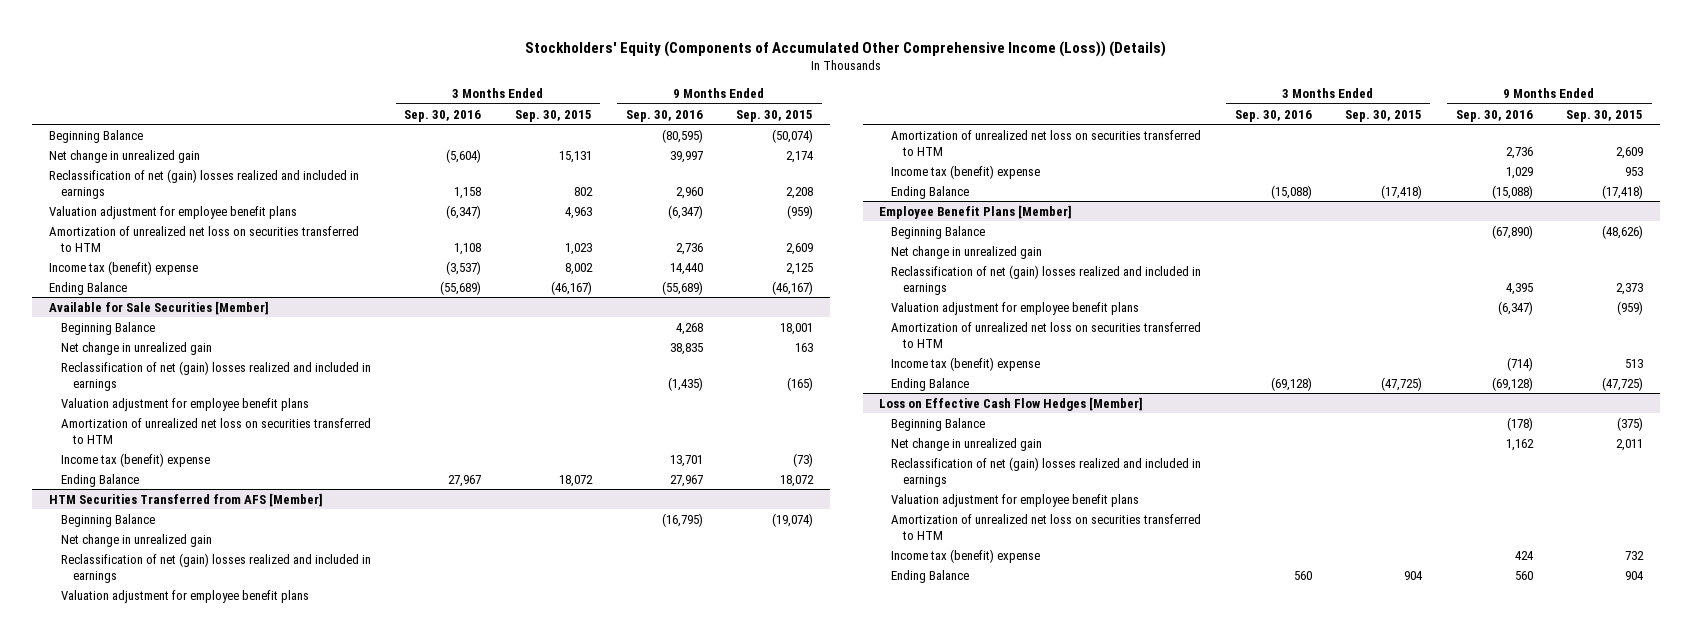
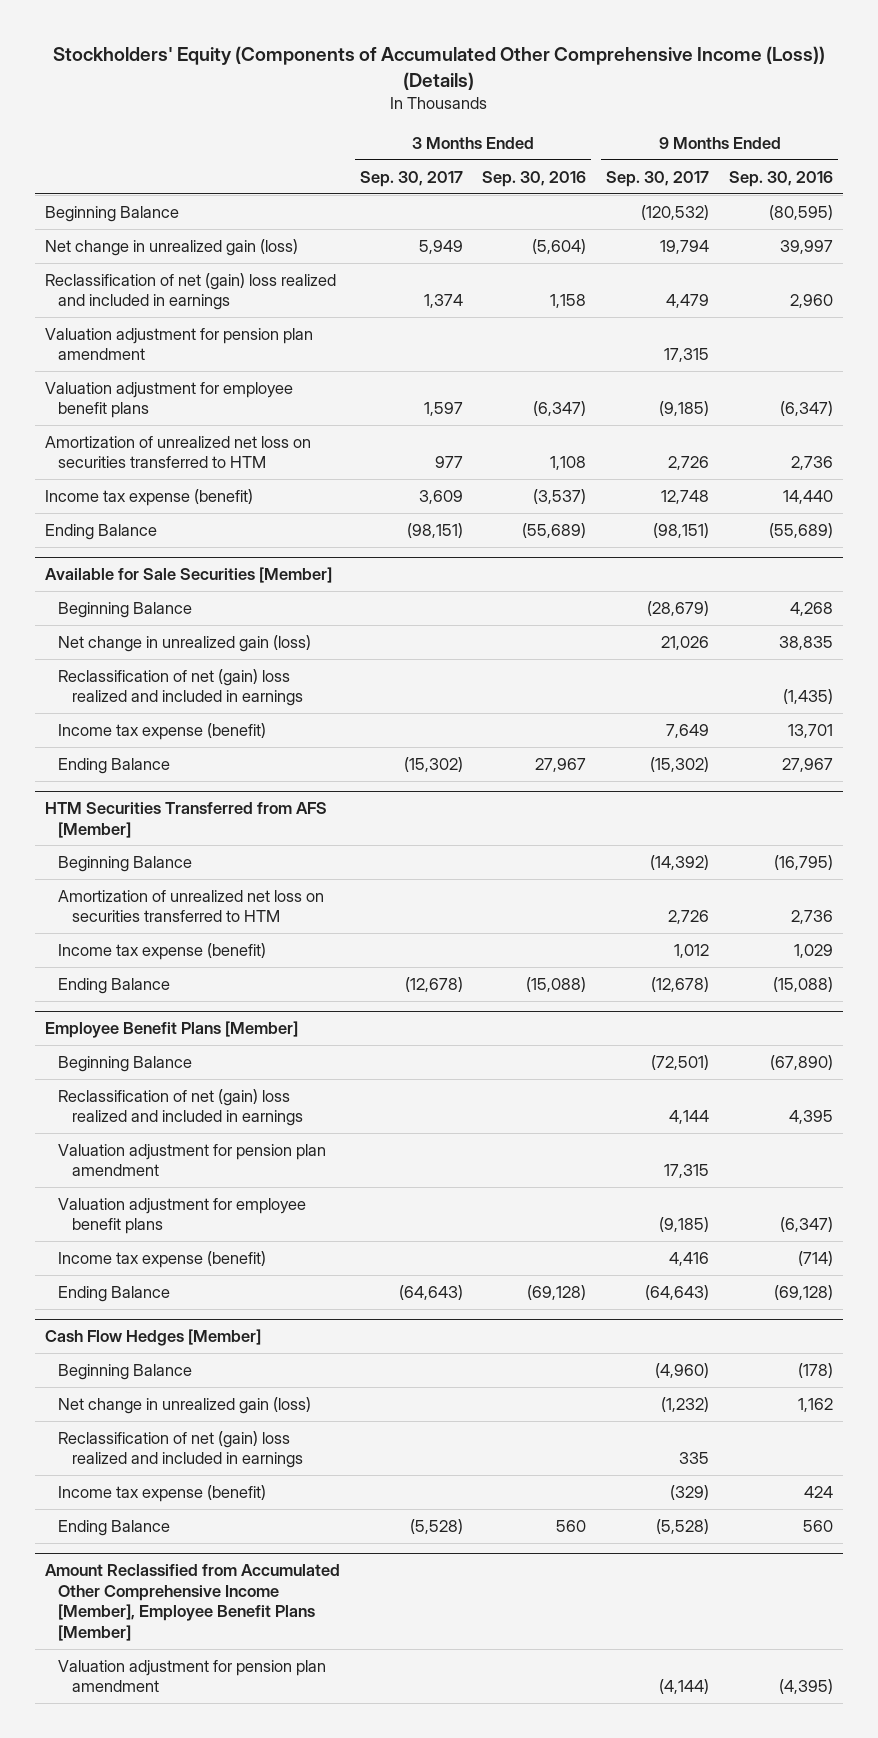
[515,109,593,122] Sep. 30, 2015 -> none
[736,109,814,122] Sep. 30, 2015 -> none
none -> [359,170,463,187] Sep. 30, 2017
none -> [606,170,710,187] Sep. 30, 2017
[49,149,201,163] Net change in unrealized gain -> [45,238,299,256] Net change in unrealized gain (loss)
[49,168,360,199] Reclassification of net (gain) losses realized and included in earnings -> [45,272,337,311] Reclassification of net (gain) loss realized and included in earnings
none -> [45,327,314,361] Valuation adjustment for pension plan amendment
[49,260,199,275] Income tax (benefit) expense -> [45,488,254,506] Income tax expense (benefit)
[60,397,309,411] Valuation adjustment for employee benefit plans -> none
[60,417,371,444] Amortization of unrealized net loss on securities transferred to HTM -> none
[60,341,212,355] Net change in unrealized gain -> [58,634,312,652] Net change in unrealized gain (loss)
[60,360,371,391] Reclassification of net (gain) losses realized and included in earnings -> [58,668,303,707] Reclassification of net (gain) loss realized and included in earnings
[60,452,210,467] Income tax (benefit) expense -> [58,722,267,740] Income tax expense (benefit)
[60,533,212,547] Net change in unrealized gain -> none
[60,552,371,583] Reclassification of net (gain) losses realized and included in earnings -> none
[60,589,309,603] Valuation adjustment for employee benefit plans -> none
[890,164,1040,179] Income tax (benefit) expense -> [58,942,267,960] Income tax expense (benefit)
[890,245,1042,259] Net change in unrealized gain -> none
[890,264,1201,295] Reclassification of net (gain) losses realized and included in earnings -> [58,1088,303,1127] Reclassification of net (gain) loss realized and included in earnings
none -> [58,1143,327,1177] Valuation adjustment for pension plan amendment
[890,321,1201,348] Amortization of unrealized net loss on securities transferred to HTM -> none
[890,356,1040,371] Income tax (benefit) expense -> [58,1250,267,1268] Income tax expense (benefit)
[879,396,1144,411] Loss on Effective Cash Flow Hedges [Member] -> [45,1329,262,1347] Cash Flow Hedges [Member]
[890,493,1139,507] Valuation adjustment for employee benefit plans -> none
[890,513,1201,540] Amortization of unrealized net loss on securities transferred to HTM -> none
[890,437,1042,451] Net change in unrealized gain -> [58,1396,312,1414] Net change in unrealized gain (loss)
[890,456,1201,487] Reclassification of net (gain) losses realized and included in earnings -> [58,1430,303,1469] Reclassification of net (gain) loss realized and included in earnings
[890,548,1040,563] Income tax (benefit) expense -> [58,1484,267,1502] Income tax expense (benefit)
none -> [45,1564,341,1641] Amount Reclassified from Accumulated Other Comprehensive Income [Member], Employee Benefit Plans [Member]
none -> [58,1659,327,1693] Valuation adjustment for pension plan amendment

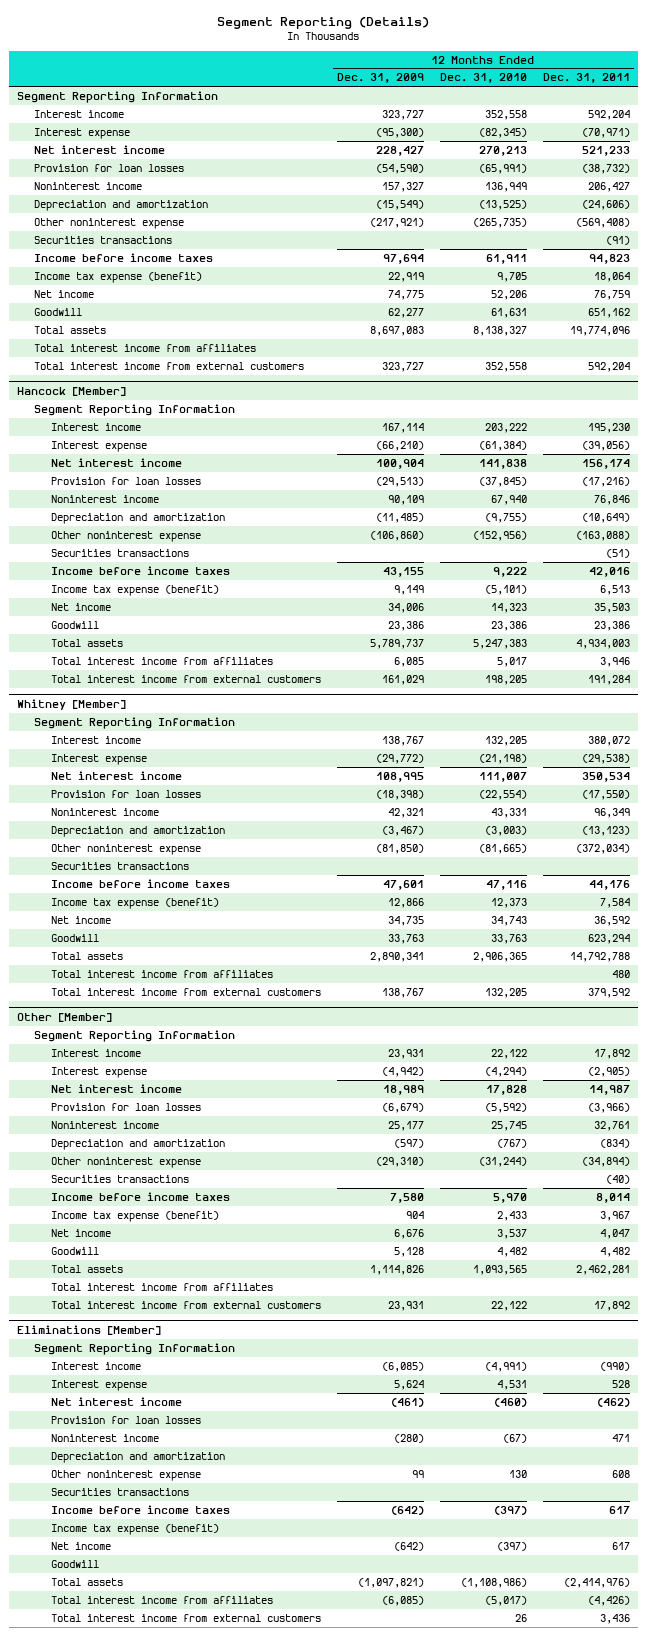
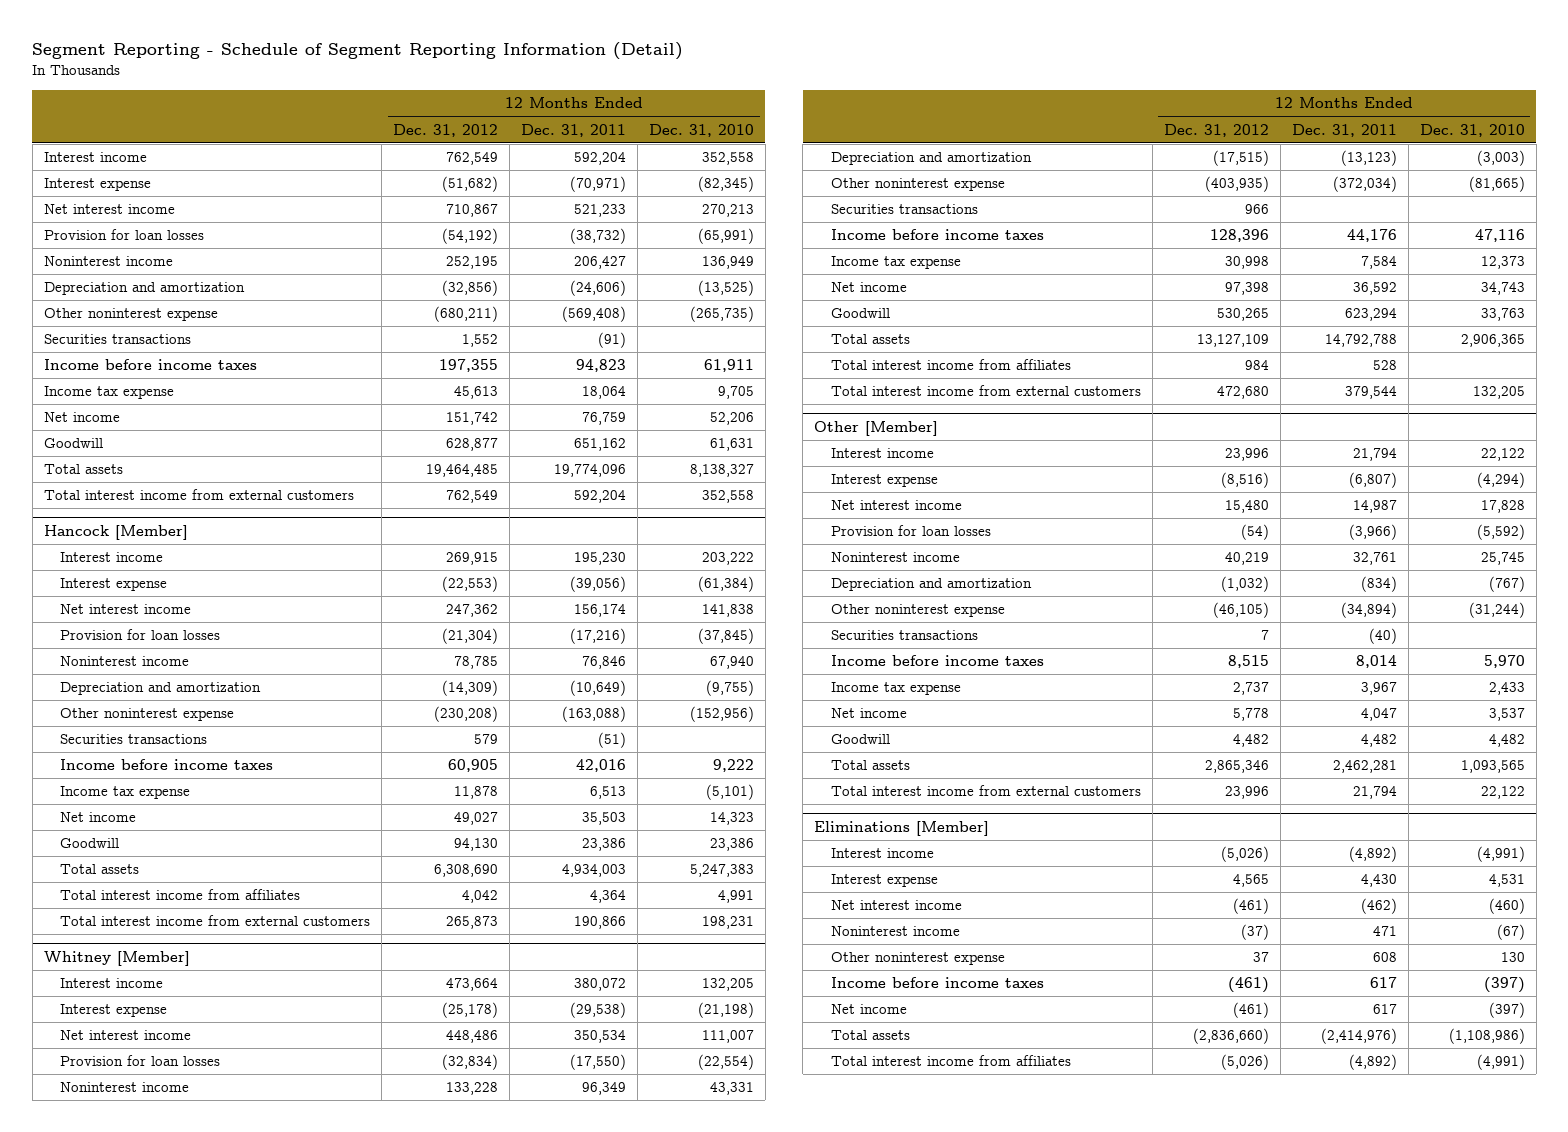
[217,16,430,29] Segment Reporting (Details) -> [32,42,684,61] Segment Reporting - Schedule of Segment Reporting Information (Detail)
[336,73,424,84] Dec. 31, 2009 -> none
none -> [393,123,499,137] Dec. 31, 2012
[17,90,219,103] Segment Reporting Information -> none
[33,271,202,283] Income tax expense (benefit) -> [43,386,174,400] Income tax expense
[33,343,256,352] Total interest income from affiliates -> none
[33,403,235,416] Segment Reporting Information -> none
[50,584,219,596] Income tax expense (benefit) -> [60,786,191,800] Income tax expense
[496,656,527,667] 5,017 -> [718,890,755,904] 4,991
[599,656,630,667] 3,946 -> [590,890,627,904] 4,364
[484,674,527,685] 198,205 -> [702,916,755,930] 198,231
[587,674,630,685] 191,284 -> [574,916,627,930] 190,866
[33,716,235,729] Segment Reporting Information -> none
[50,897,219,909] Income tax expense (benefit) -> [830,256,961,270] Income tax expense
[611,969,630,978] 480 -> [1372,360,1397,371] 528
[587,987,630,998] 379,592 -> [1344,386,1397,400] 379,544
[33,1029,235,1042] Segment Reporting Information -> none
[593,1048,630,1059] 17,892 -> [1352,448,1397,462] 21,794
[587,1066,630,1077] (2,905) -> [1348,472,1397,489] (6,807)
[50,1210,219,1222] Income tax expense (benefit) -> [830,682,961,696] Income tax expense
[50,1282,273,1291] Total interest income from affiliates -> none
[593,1300,630,1311] 17,892 -> [1352,786,1397,800] 21,794
[33,1342,235,1355] Segment Reporting Information -> none
[599,1361,630,1371] (990) -> [1348,846,1397,863] (4,892)
[611,1379,630,1388] 528 -> [1360,874,1397,888] 4,430
[50,1415,201,1424] Provision for loan losses -> none
[50,1451,225,1463] Depreciation and amortization -> none
[50,1487,189,1496] Securities transactions -> none
[50,1523,219,1535] Income tax expense (benefit) -> none
[50,1559,99,1568] Goodwill -> none
[50,1613,321,1622] Total interest income from external customers -> none
[484,1595,527,1606] (5,017) -> [1476,1054,1525,1071] (4,991)
[587,1595,630,1606] (4,426) -> [1348,1054,1397,1071] (4,892)

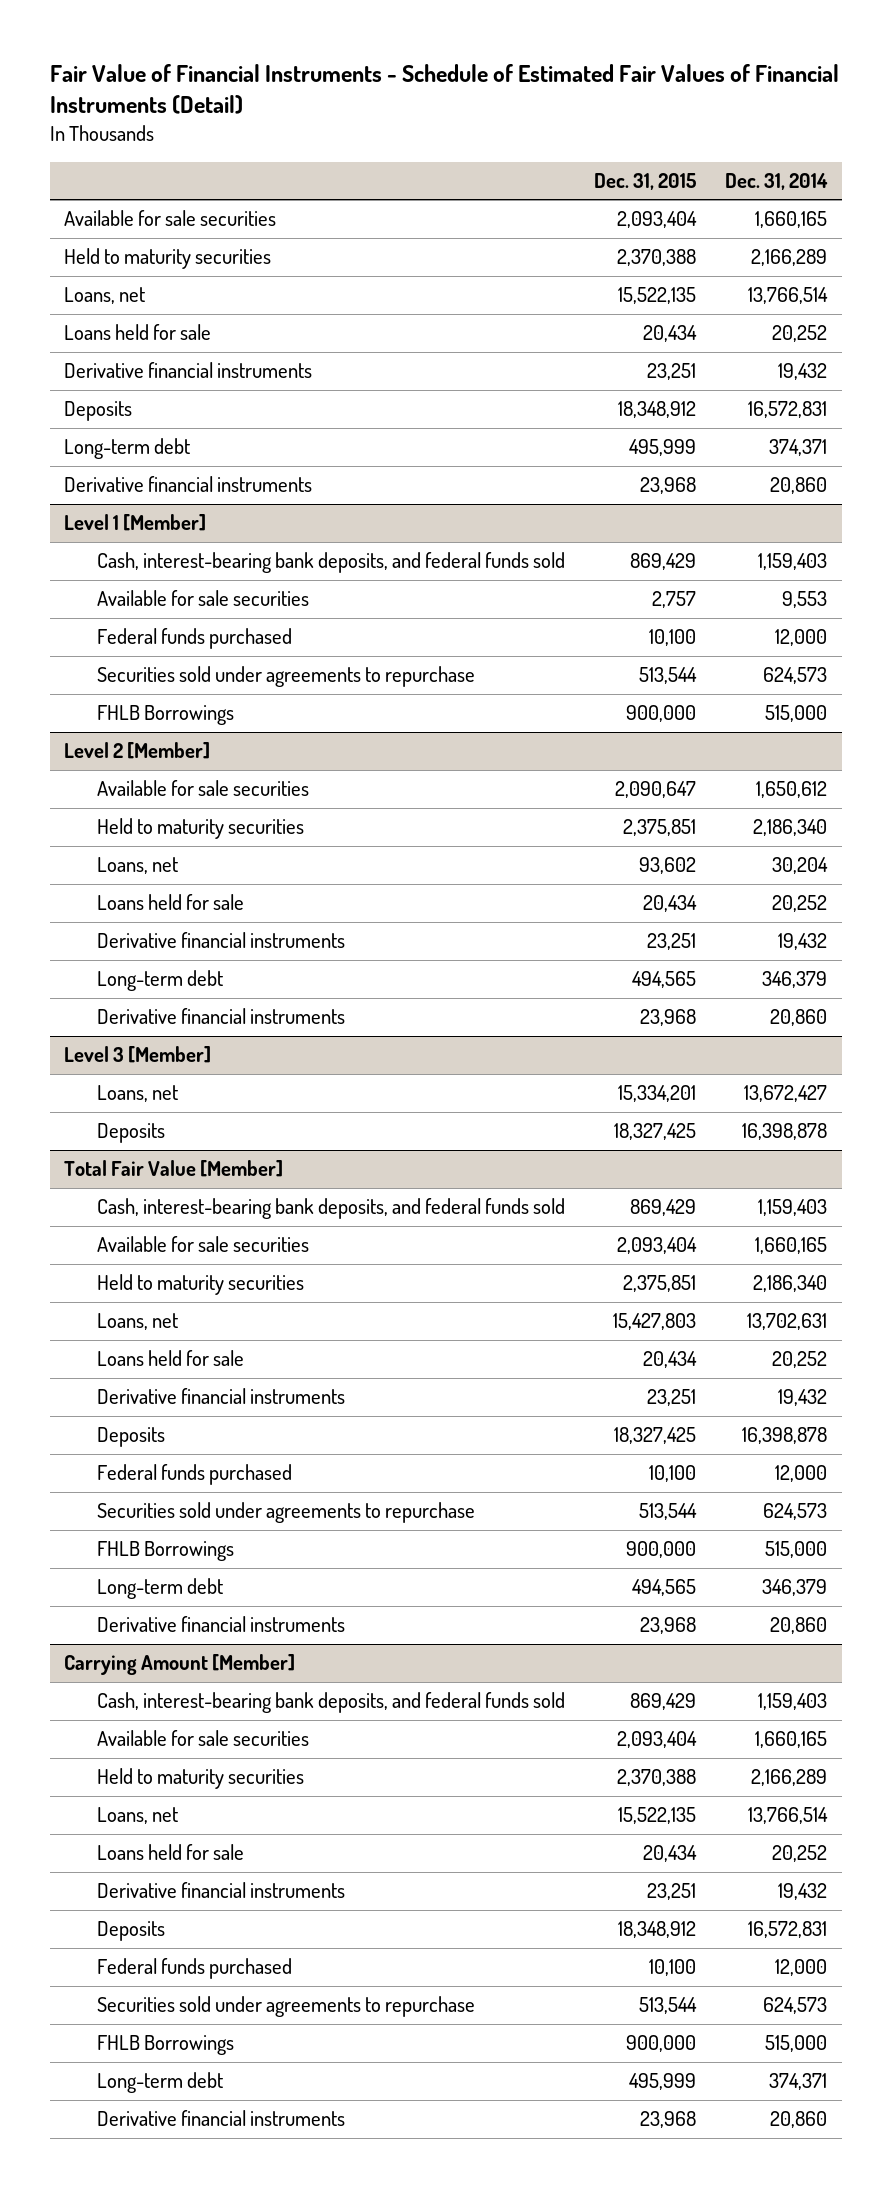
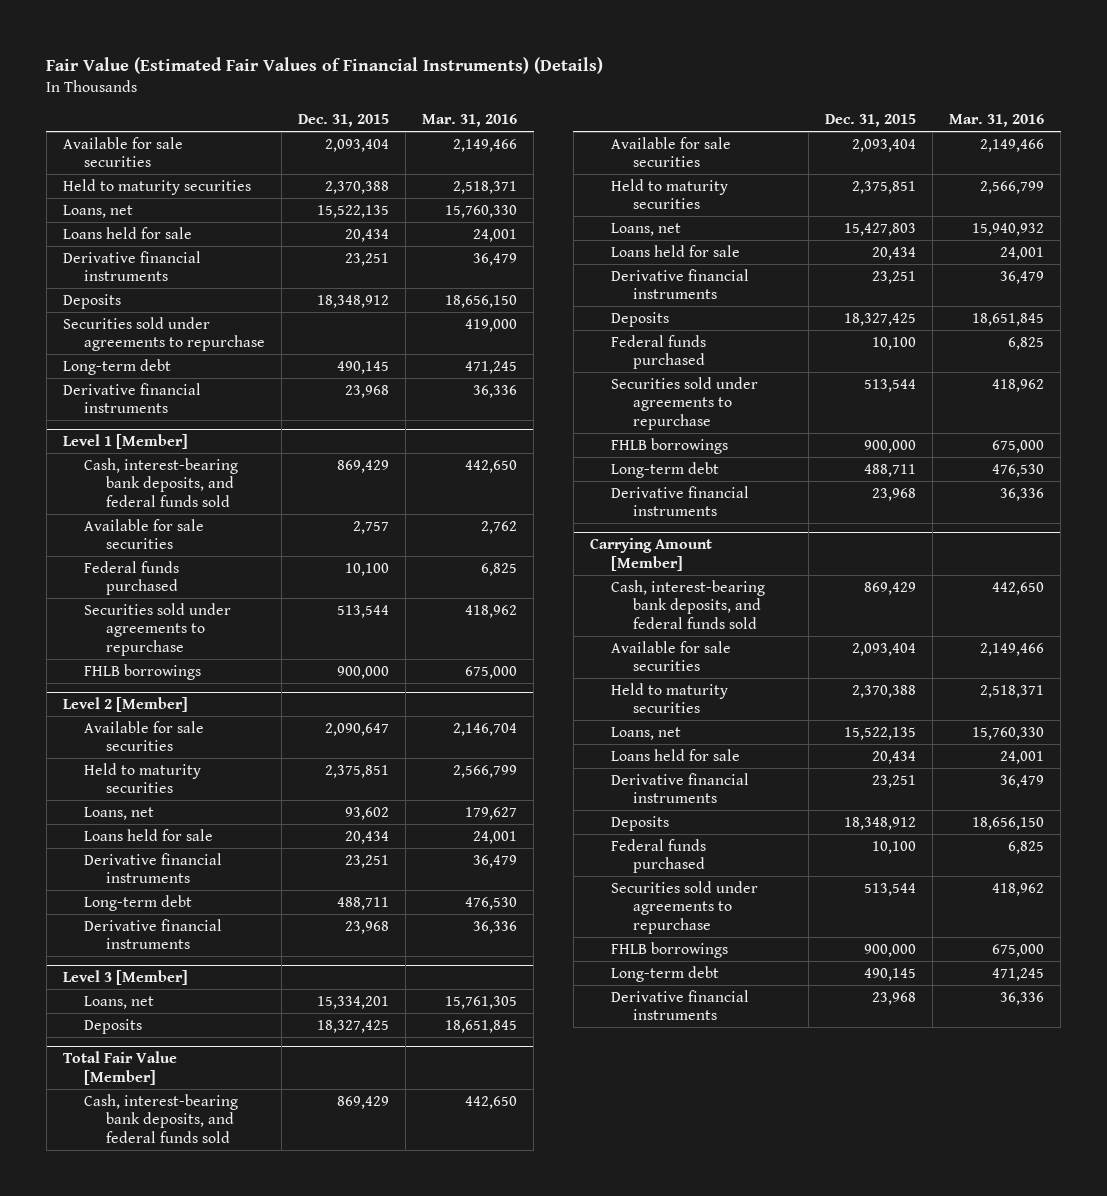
[49,63,839,115] Fair Value of Financial Instruments - Schedule of Estimated Fair Values of Financial Instruments (Detail) -> [46,56,604,74] Fair Value (Estimated Fair Values of Financial Instruments) (Details)
[725,172,829,190] Dec. 31, 2014 -> none
none -> [422,114,518,128] Mar. 31, 2016
none -> [62,316,266,352] Securities sold under agreements to repurchase
[629,439,697,457] 495,999 -> [337,360,390,374] 490,145
[97,705,235,726] FHLB Borrowings -> [84,663,202,680] FHLB borrowings
[632,971,697,989] 494,565 -> [337,896,390,910] 488,711
[97,1541,235,1562] FHLB Borrowings -> [611,437,729,454] FHLB borrowings
[632,1579,697,1597] 494,565 -> [864,463,917,477] 488,711
[97,2035,235,2056] FHLB Borrowings -> [611,941,729,958] FHLB borrowings
[629,2073,697,2091] 495,999 -> [864,967,917,981] 490,145

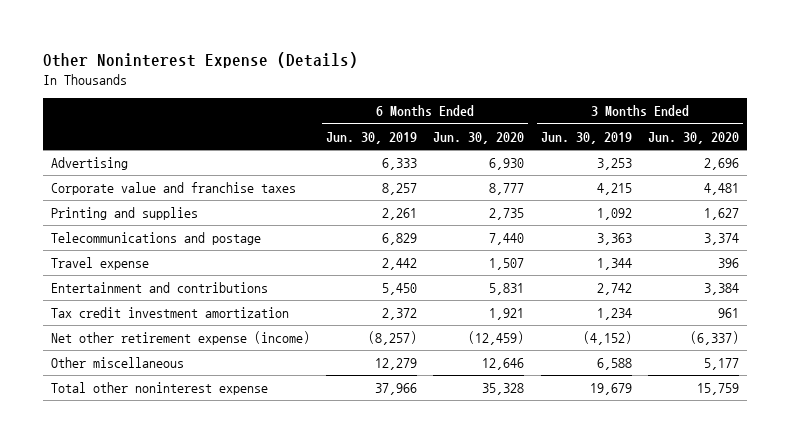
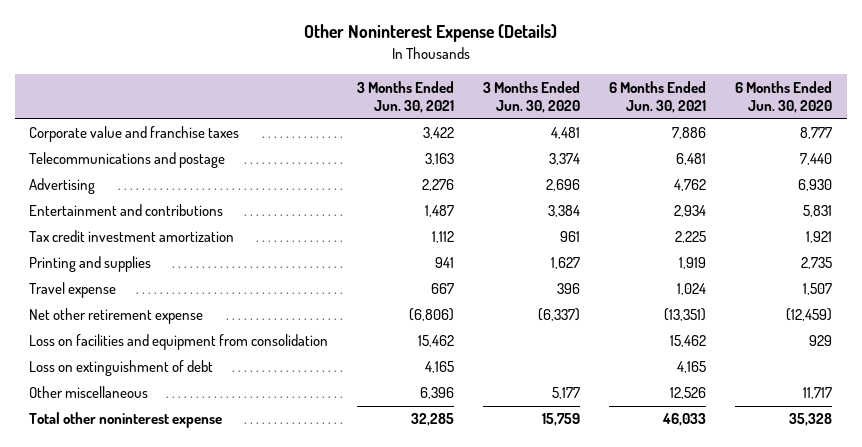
[326,131,418,144] Jun. 30, 2019 -> none
[540,131,632,144] Jun. 30, 2019 -> none
none -> [357,80,455,114] 3 Months Ended Jun. 30, 2021
none -> [609,80,707,114] 6 Months Ended Jun. 30, 2021
[50,157,128,171] Advertising -> [29,178,96,195] Advertising
[50,207,198,221] Printing and supplies -> [29,256,152,273] Printing and supplies
[50,257,149,271] Travel expense -> [29,282,117,299] Travel expense
[50,331,310,346] Net other retirement expense (income) -> [29,308,204,325] Net other retirement expense
none -> [29,334,329,351] Loss on facilities and equipment from consolidation
none -> [29,360,214,377] Loss on extinguishment of debt
[482,358,525,371] 12,646 -> [803,387,833,400] 11,717

